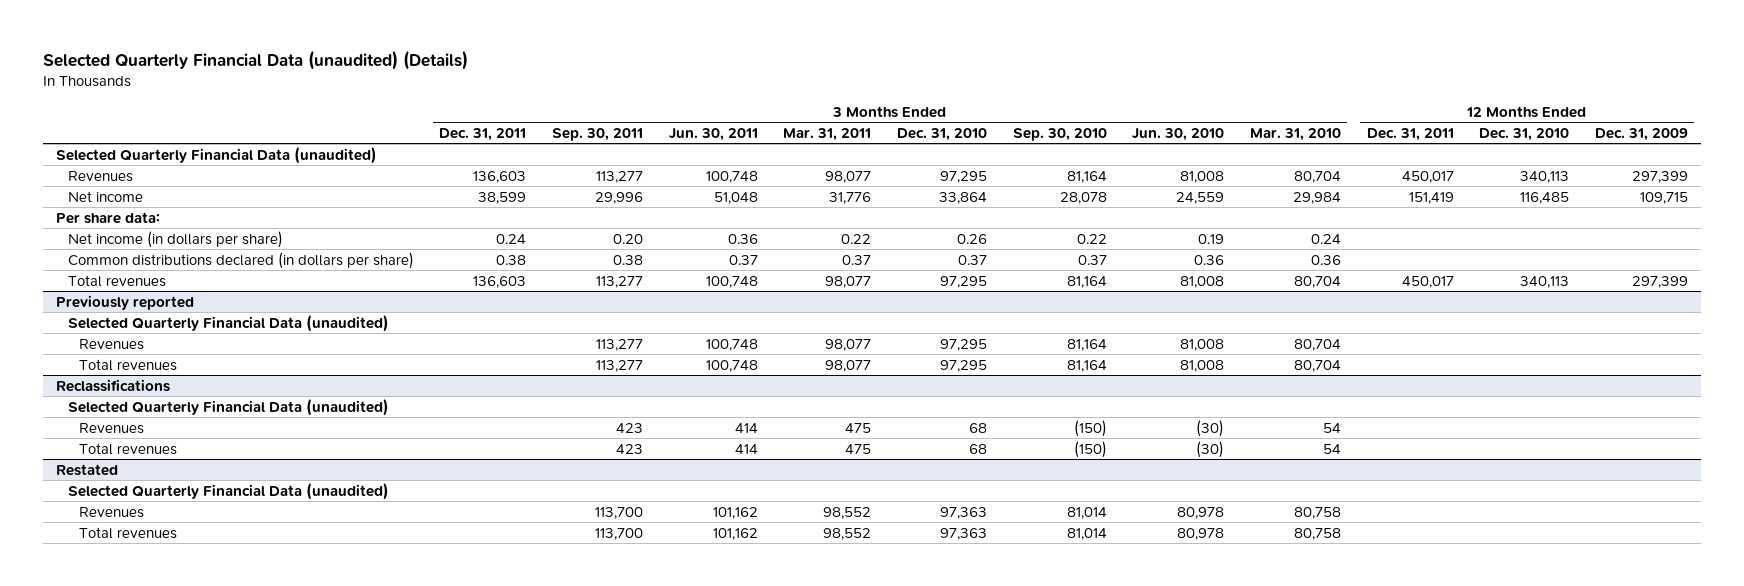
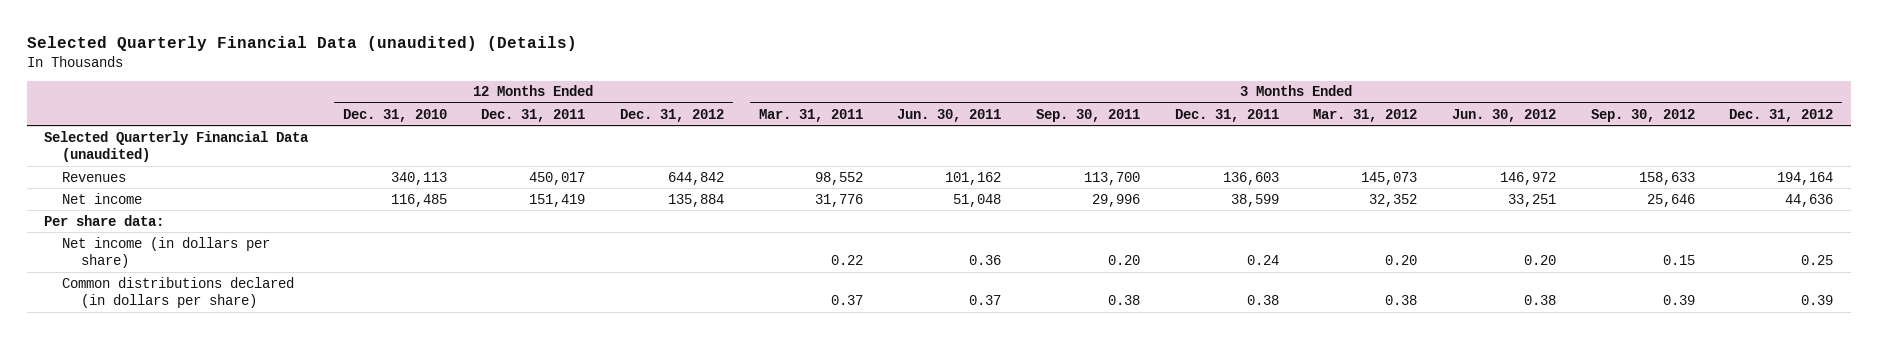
[897,127,988,141] Dec. 31, 2010 -> none
[1012,127,1107,141] Sep. 30, 2010 -> none
[1132,127,1225,141] Jun. 30, 2010 -> none
[1250,127,1342,141] Mar. 31, 2010 -> none
[1595,127,1689,141] Dec. 31, 2009 -> none
none -> [620,108,725,122] Dec. 31, 2012
none -> [1313,108,1418,122] Mar. 31, 2012
none -> [1452,108,1557,122] Jun. 30, 2012
none -> [1590,108,1695,122] Sep. 30, 2012
none -> [1729,108,1834,122] Dec. 31, 2012
[596,170,644,183] 113,277 -> [1084,171,1141,185] 113,700
[705,170,758,183] 100,748 -> [945,171,1002,185] 101,162
[825,170,872,183] 98,077 -> [814,171,863,185] 98,552
[67,274,166,287] Total revenues -> none
[56,294,195,310] Previously reported -> none
[67,314,389,332] Selected Quarterly Financial Data (unaudited) -> none
[79,338,145,350] Revenues -> none
[79,358,178,371] Total revenues -> none
[56,378,171,392] Reclassifications -> none
[67,398,389,416] Selected Quarterly Financial Data (unaudited) -> none
[79,422,145,434] Revenues -> none
[79,442,178,455] Total revenues -> none
[56,463,119,476] Restated -> none
[67,482,389,500] Selected Quarterly Financial Data (unaudited) -> none
[79,506,145,518] Revenues -> none
[79,526,178,539] Total revenues -> none

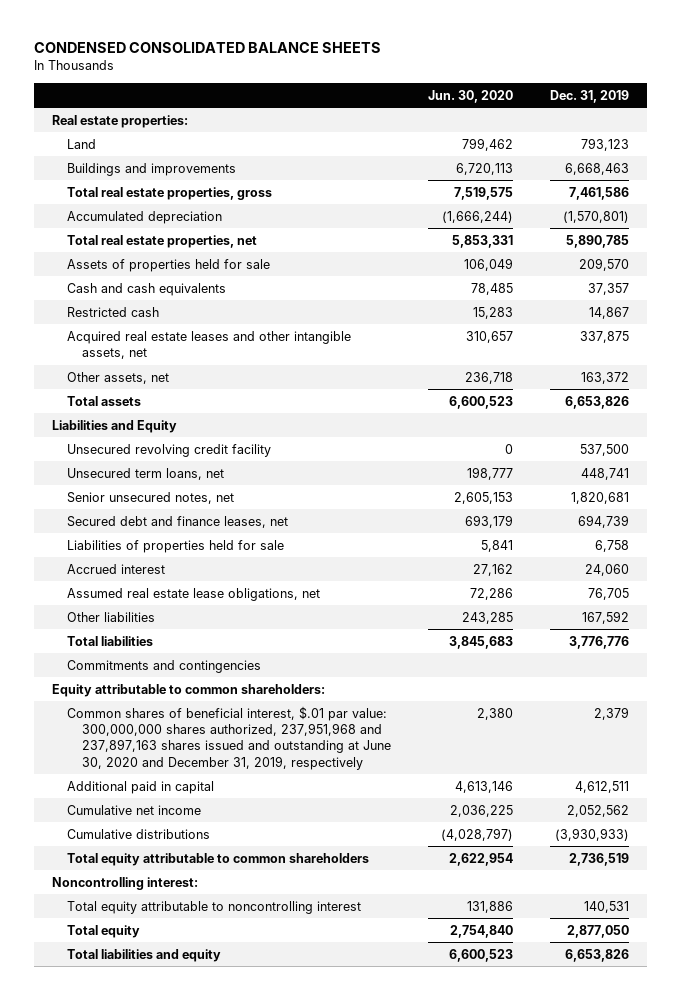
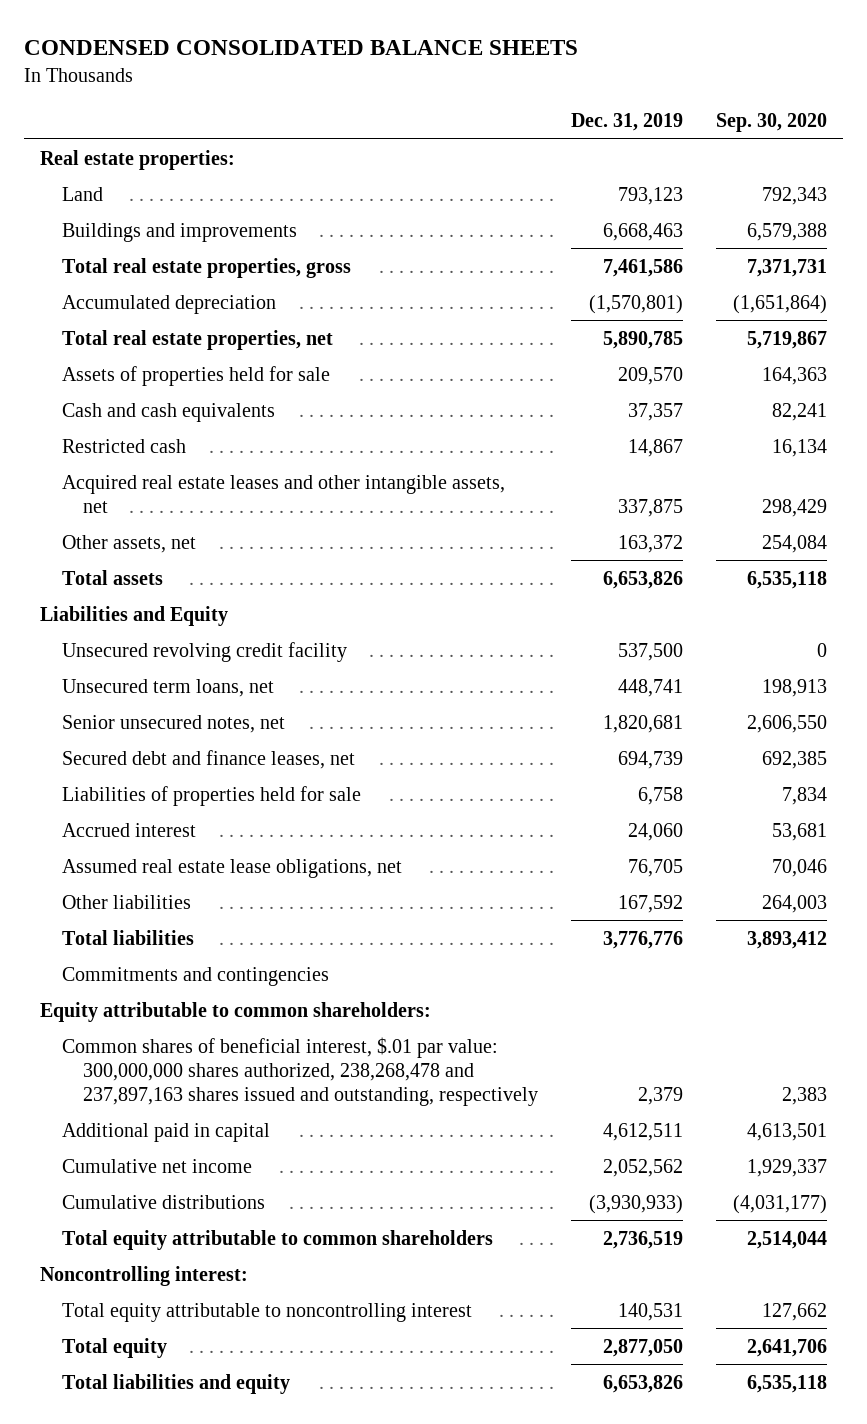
[427,89,513,103] Jun. 30, 2020 -> none
none -> [715,112,827,132] Sep. 30, 2020
[67,705,392,770] Common shares of beneficial interest, $.01 par value: 300,000,000 shares authorized, 237,951,968 and 237,897,163 shares issued and outstanding at June 30, 2020 and December 31, 2019, respectively -> [61,1036,538,1106] Common shares of beneficial interest, $.01 par value: 300,000,000 shares authorized, 238,268,478 and 237,897,163 shares issued and outstanding, respectively

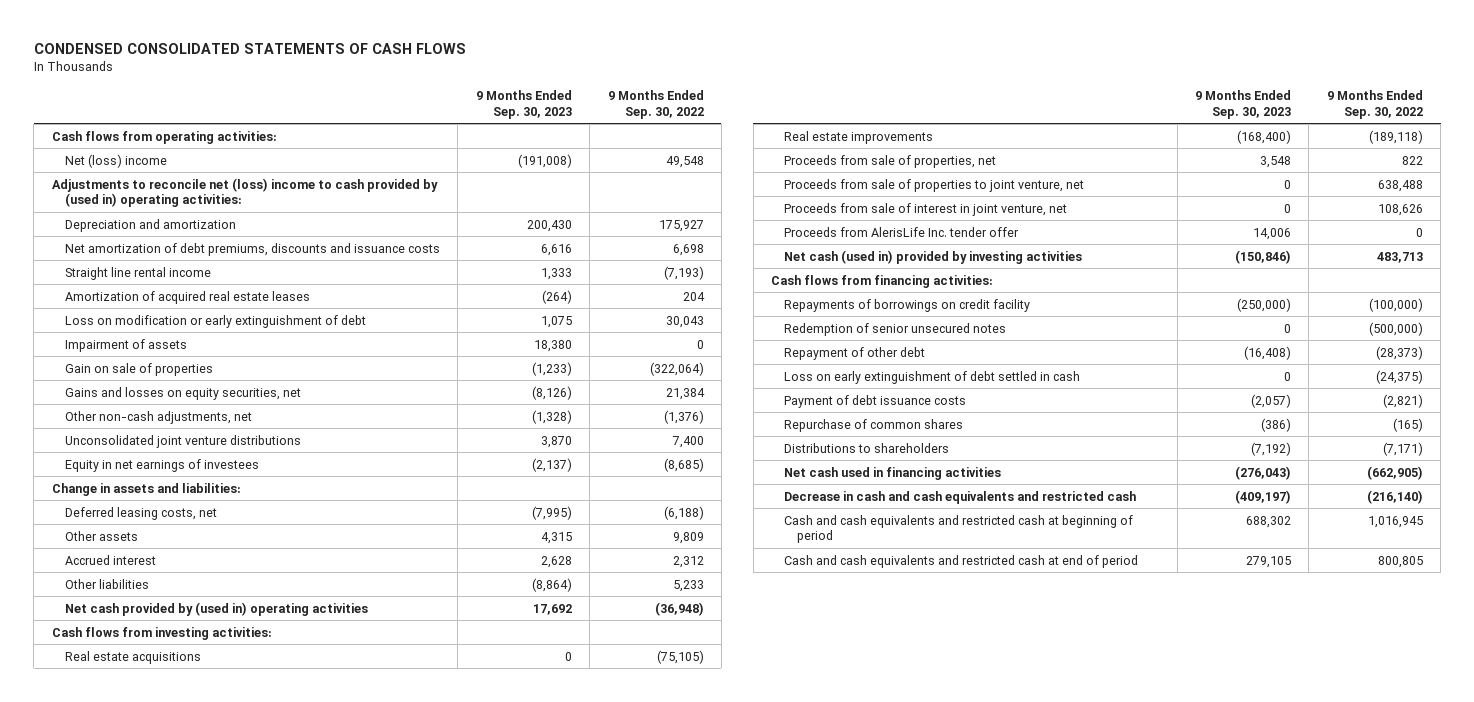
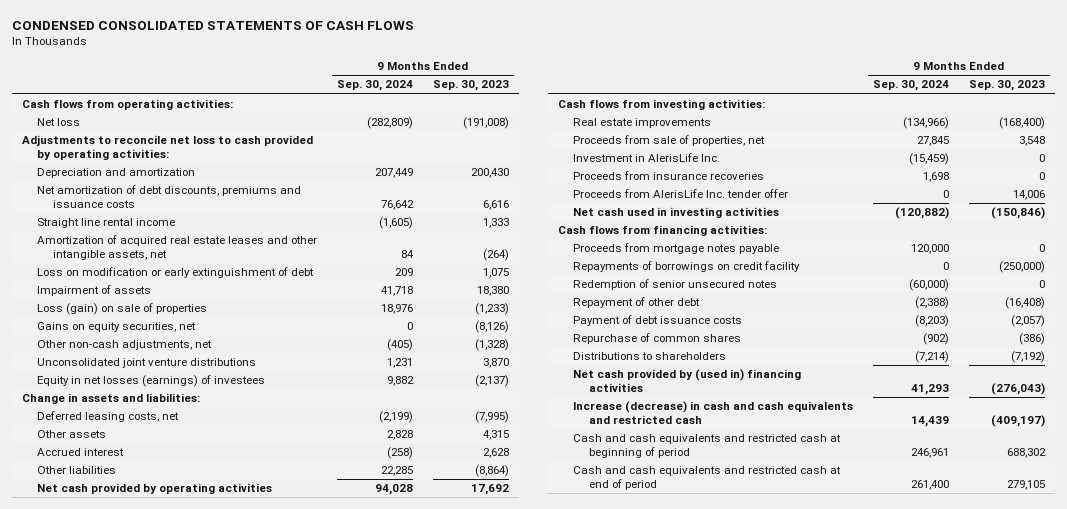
[607,89,704,119] 9 Months Ended Sep. 30, 2022 -> none
none -> [337,80,414,92] Sep. 30, 2024
[64,153,167,168] Net (loss) income -> [37,118,81,127] Net loss
[51,177,438,208] Adjustments to reconcile net (loss) income to cash provided by (used in) operating activities: -> [21,135,313,160] Adjustments to reconcile net loss to cash provided by operating activities:
[64,242,440,256] Net amortization of debt premiums, discounts and issuance costs -> [37,185,302,208] Net amortization of debt discounts, premiums and issuance costs
[64,290,310,304] Amortization of acquired real estate leases -> [37,235,318,260] Amortization of acquired real estate leases and other intangible assets, net
[64,362,213,376] Gain on sale of properties -> [37,303,208,316] Loss (gain) on sale of properties
[64,386,301,400] Gains and losses on equity securities, net -> [37,322,197,333] Gains on equity securities, net
[64,458,259,472] Equity in net earnings of investees -> [37,375,266,388] Equity in net losses (earnings) of investees
[64,601,368,616] Net cash provided by (used in) operating activities -> [37,483,273,495] Net cash provided by operating activities
[64,650,201,664] Real estate acquisitions -> none
[784,178,1085,192] Proceeds from sale of properties to joint venture, net -> none
[784,202,1068,216] Proceeds from sale of interest in joint venture, net -> none
none -> [573,153,721,163] Investment in AlerisLife Inc.
none -> [573,171,765,181] Proceeds from insurance recoveries
[784,249,1083,264] Net cash (used in) provided by investing activities -> [573,207,780,219] Net cash used in investing activities
none -> [573,243,780,255] Proceeds from mortgage notes payable
[784,370,1081,384] Loss on early extinguishment of debt settled in cash -> none
[784,466,1002,480] Net cash used in financing activities -> [573,369,802,392] Net cash provided by (used in) financing activities
[784,490,1137,504] Decrease in cash and cash equivalents and restricted cash -> [573,401,854,424] Increase (decrease) in cash and cash equivalents and restricted cash

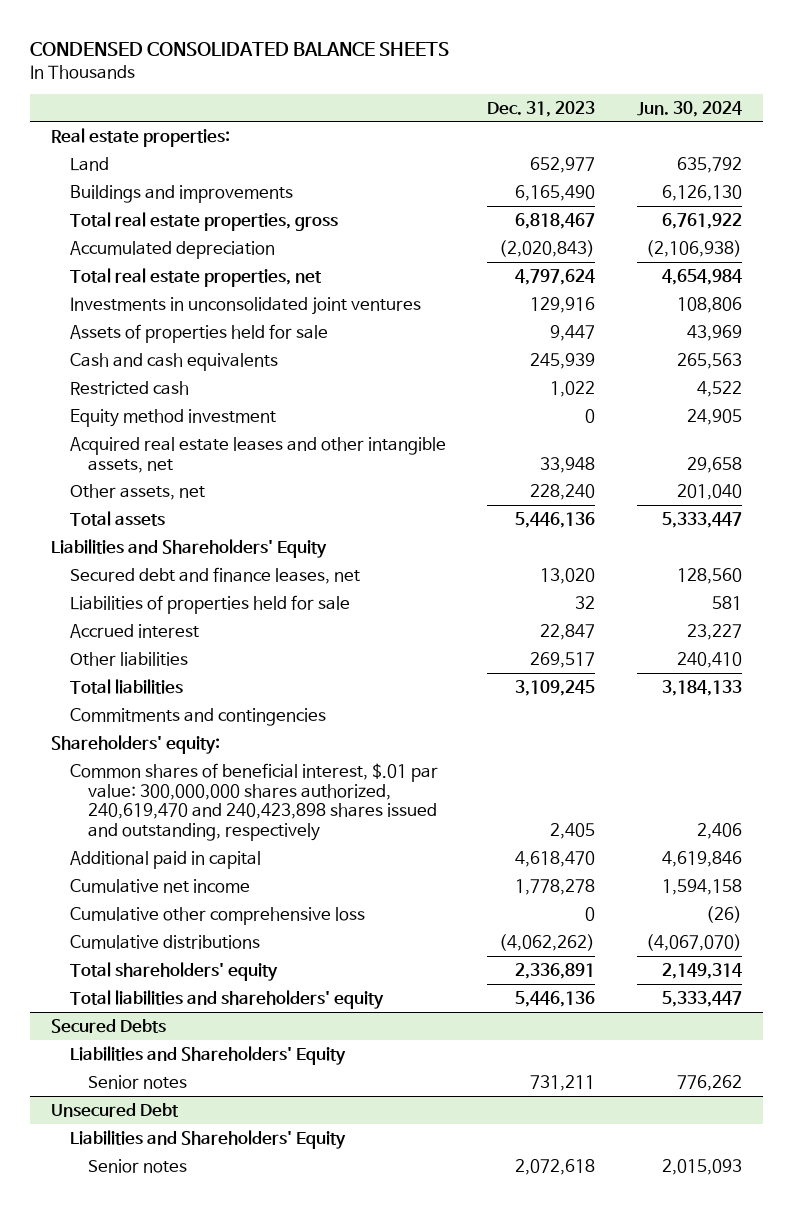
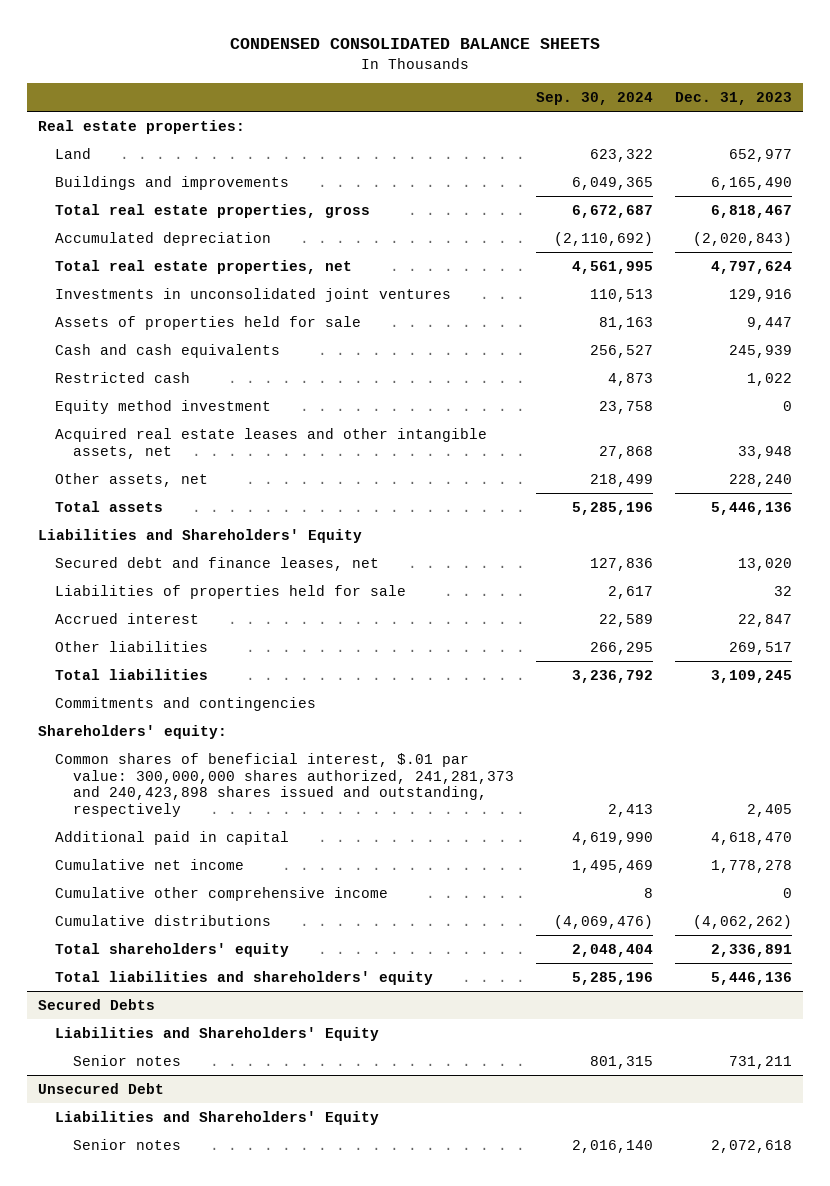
[636,100,742,117] Jun. 30, 2024 -> none
none -> [535,92,653,106] Sep. 30, 2024
[69,762,438,842] Common shares of beneficial interest, $.01 par value: 300,000,000 shares authorized, 240,619,470 and 240,423,898 shares issued and outstanding, respectively -> [55,752,514,817] Common shares of beneficial interest, $.01 par value: 300,000,000 shares authorized, 241,281,373 and 240,423,898 shares issued and outstanding, respectively
[69,906,365,925] Cumulative other comprehensive loss -> [55,886,389,901] Cumulative other comprehensive income

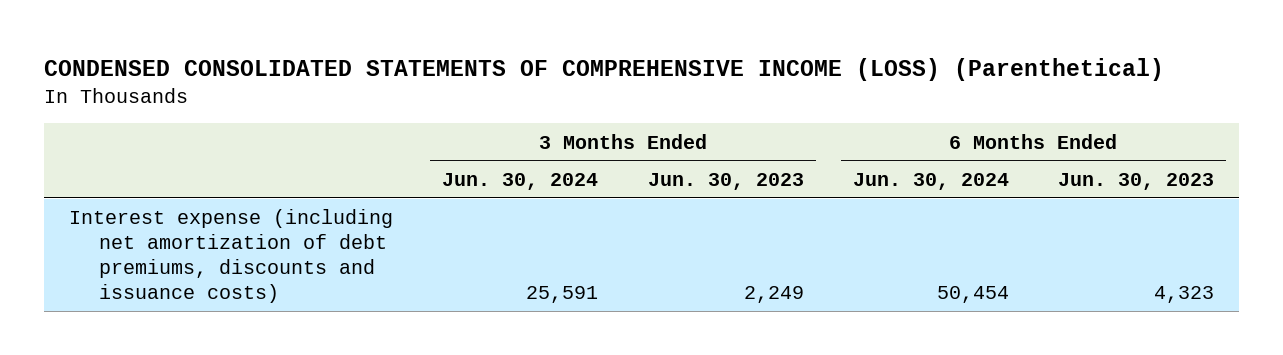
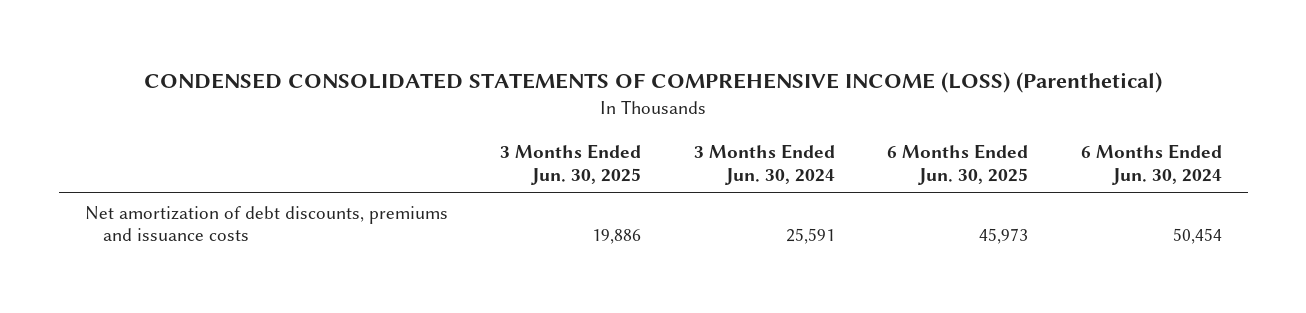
[647,172,804,190] Jun. 30, 2023 -> none
[1058,172,1215,190] Jun. 30, 2023 -> none
none -> [500,143,642,185] 3 Months Ended Jun. 30, 2025
none -> [887,143,1029,185] 6 Months Ended Jun. 30, 2025
[69,209,394,303] Interest expense (including net amortization of debt premiums, discounts and issuance costs) -> [84,205,448,242] Net amortization of debt discounts, premiums and issuance costs

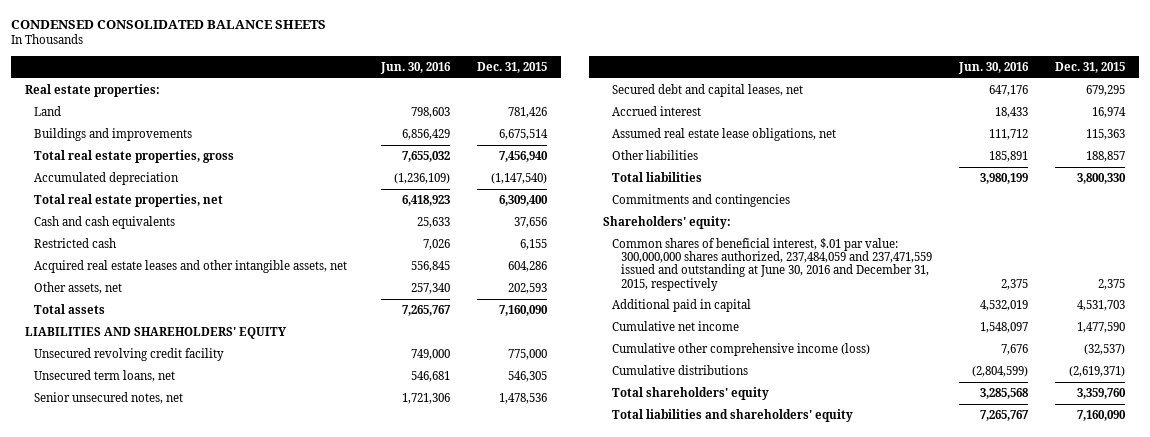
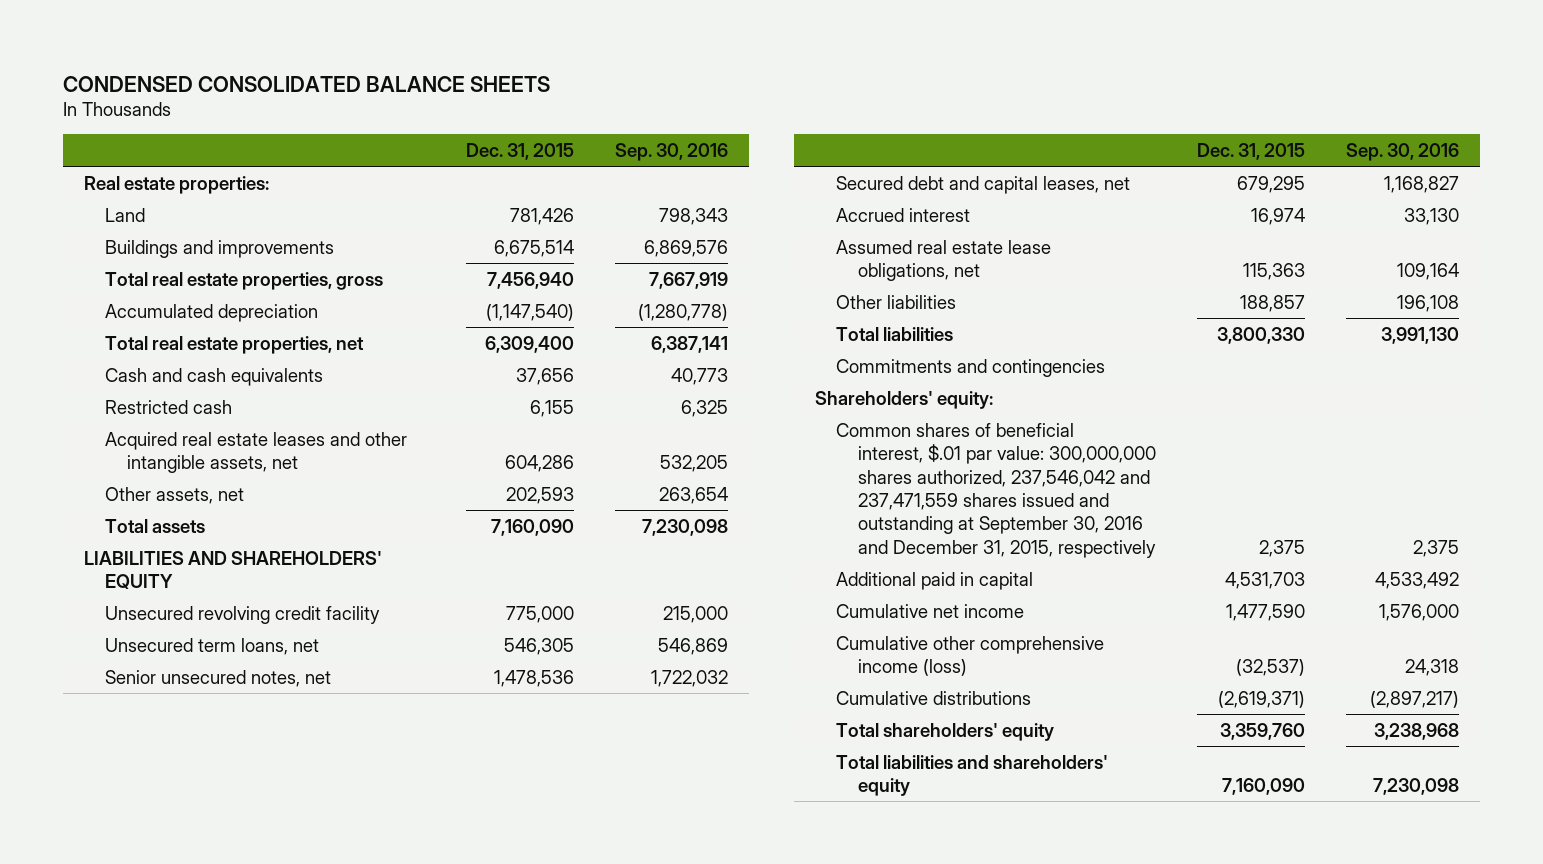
[380,61,452,74] Jun. 30, 2016 -> none
none -> [615,143,729,162] Sep. 30, 2016
[611,238,932,291] Common shares of beneficial interest, $.01 par value: 300,000,000 shares authorized, 237,484,059 and 237,471,559 issued and outstanding at June 30, 2016 and December 31, 2015, respectively -> [836,422,1156,558] Common shares of beneficial interest, $.01 par value: 300,000,000 shares authorized, 237,546,042 and 237,471,559 shares issued and outstanding at September 30, 2016 and December 31, 2015, respectively

